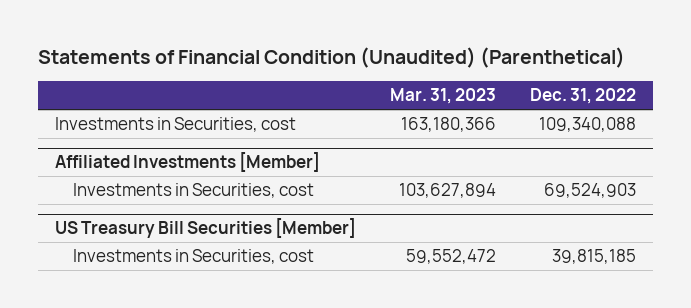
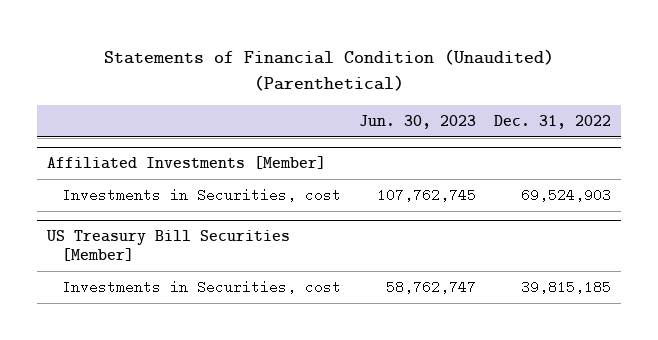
[389,88,496,105] Mar. 31, 2023 -> none
none -> [359,115,477,130] Jun. 30, 2023
[54,117,296,133] Investments in Securities, cost -> none

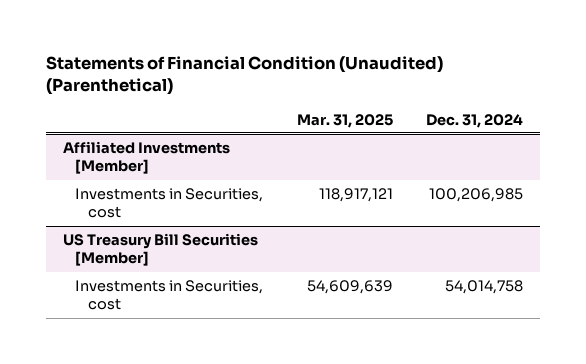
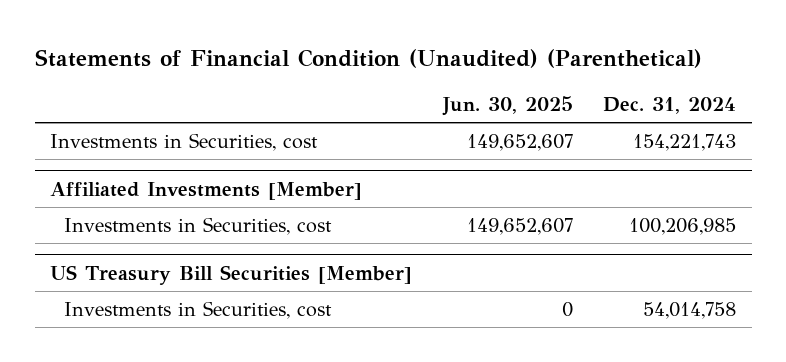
[296,113,393,128] Mar. 31, 2025 -> none
none -> [441,96,573,117] Jun. 30, 2025
none -> [50,132,319,151] Investments in Securities, cost

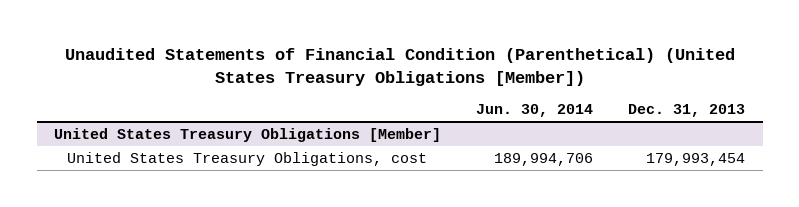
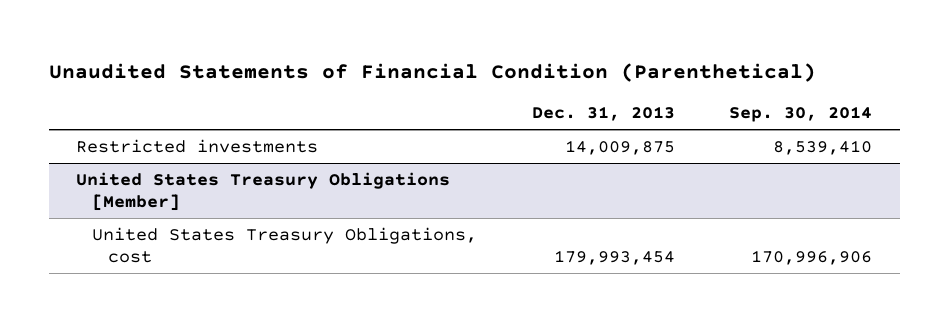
[64,47,735,86] Unaudited Statements of Financial Condition (Parenthetical) (United States Treasury Obligations [Member]) -> [48,62,816,82] Unaudited Statements of Financial Condition (Parenthetical)
[476,104,594,118] Jun. 30, 2014 -> none
none -> [729,106,873,123] Sep. 30, 2014
none -> [76,138,319,153] Restricted investments

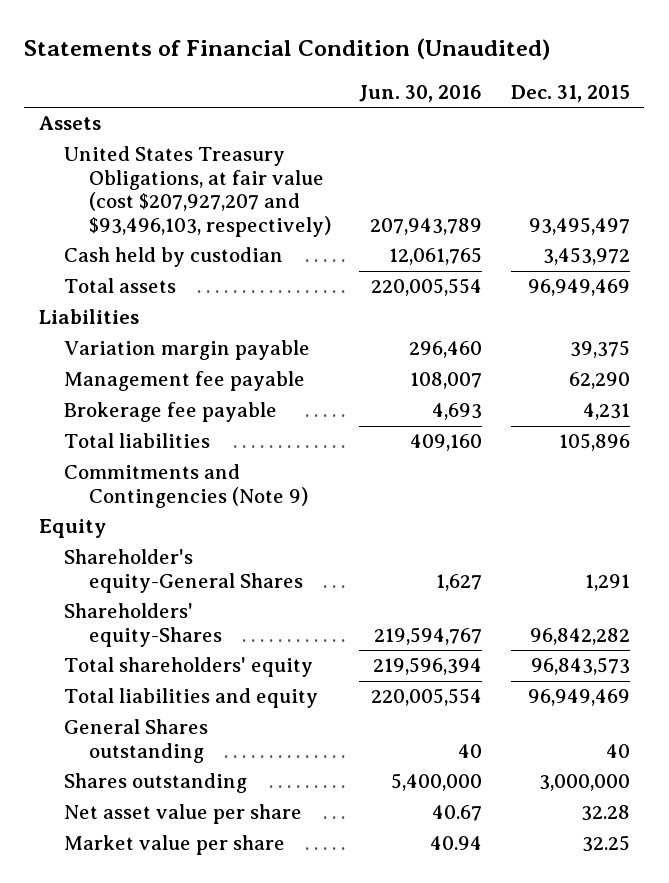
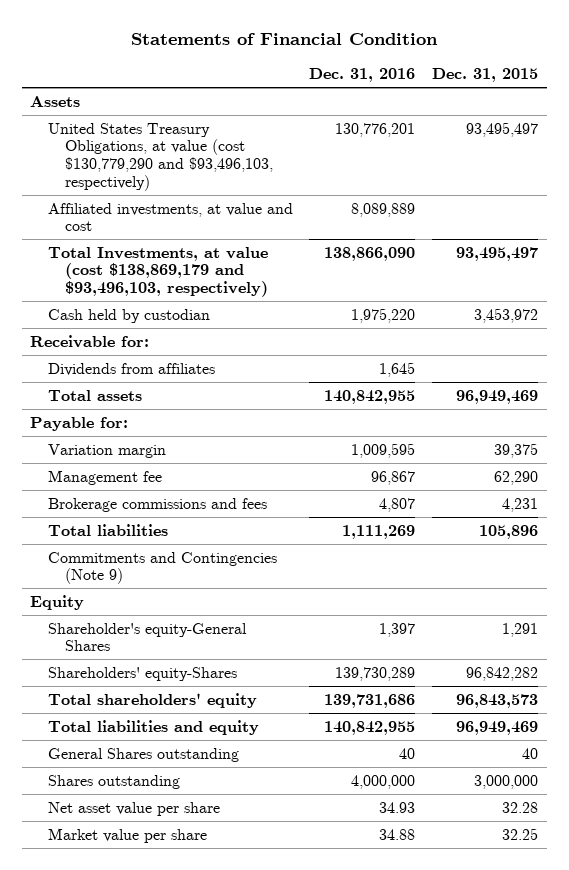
[24,38,551,61] Statements of Financial Condition (Unaudited) -> [131,33,439,46] Statements of Financial Condition
[359,84,483,102] Jun. 30, 2016 -> none
none -> [309,68,416,83] Dec. 31, 2016
[63,146,331,237] United States Treasury Obligations, at fair value (cost $207,927,207 and $93,496,103, respectively) -> [47,122,273,192] United States Treasury Obligations, at value (cost $130,779,290 and $93,496,103, respectively)
none -> [47,202,293,232] Affiliated investments, at value and cost
none -> [47,246,268,298] Total Investments, at value (cost $138,869,179 and $93,496,103, respectively)
none -> [30,334,150,348] Receivable for:
none -> [47,362,215,376] Dividends from affiliates
[38,309,139,325] Liabilities -> none
none -> [30,416,129,431] Payable for:
[63,340,310,361] Variation margin payable -> [47,443,166,458] Variation margin
[63,371,305,392] Management fee payable -> [47,469,162,485] Management fee
[63,402,277,423] Brokerage fee payable -> [47,497,267,512] Brokerage commissions and fees

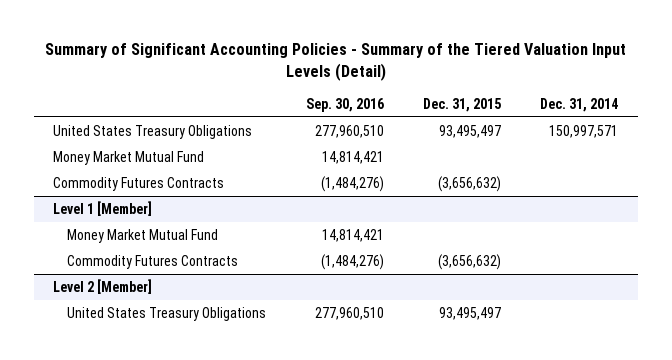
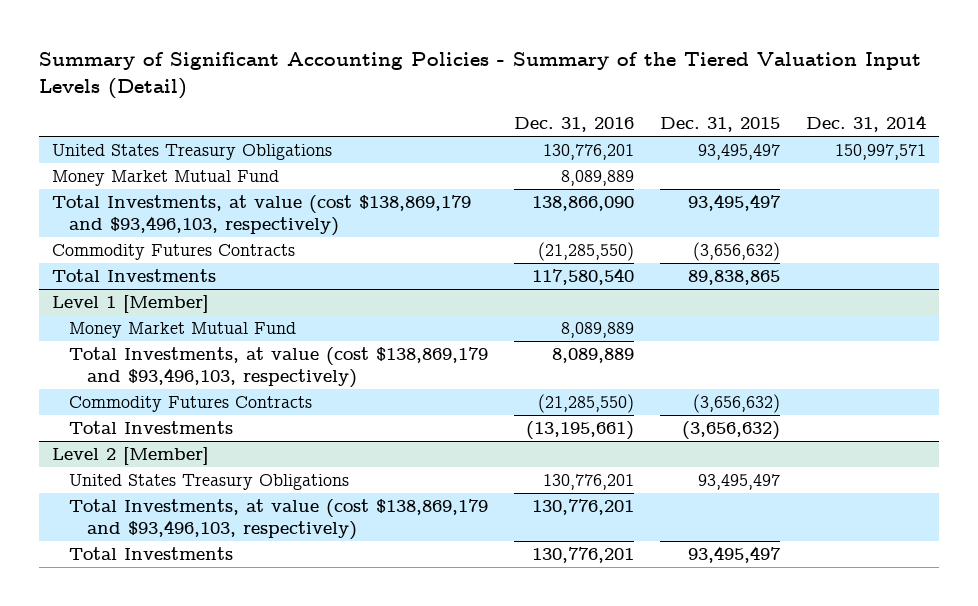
[305,97,384,112] Sep. 30, 2016 -> none
none -> [514,117,635,133] Dec. 31, 2016
none -> [52,195,472,236] Total Investments, at value (cost $138,869,179 and $93,496,103, respectively)
none -> [52,269,217,283] Total Investments
none -> [69,347,489,388] Total Investments, at value (cost $138,869,179 and $93,496,103, respectively)
none -> [69,421,234,435] Total Investments
none -> [69,499,489,540] Total Investments, at value (cost $138,869,179 and $93,496,103, respectively)
none -> [69,547,234,561] Total Investments

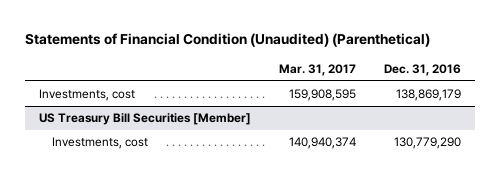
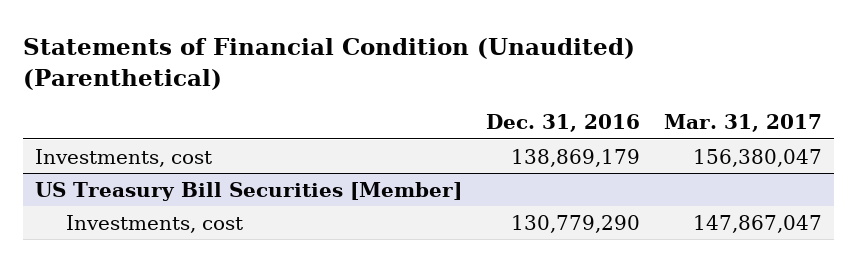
[289,89,357,102] 159,908,595 -> [693,148,823,167] 156,380,047
[289,137,357,150] 140,940,374 -> [693,214,823,233] 147,867,047

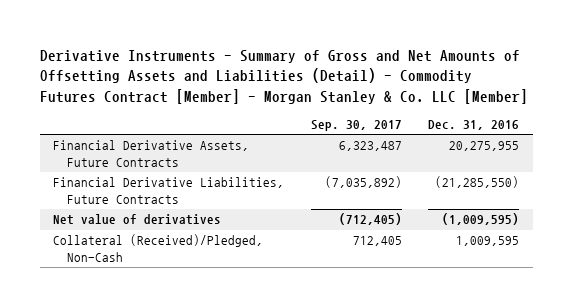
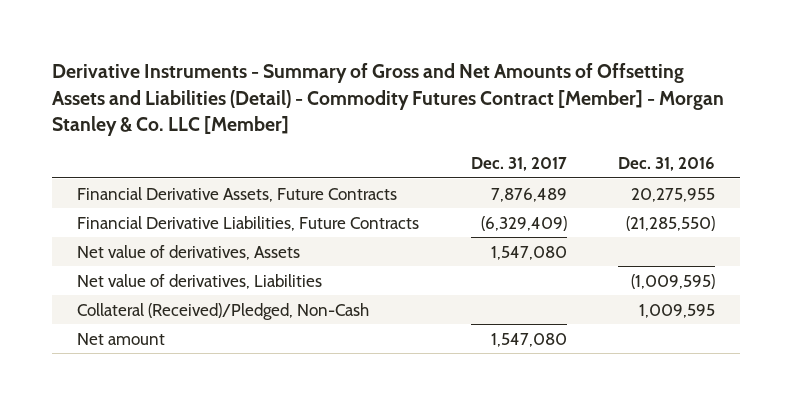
[310,120,402,132] Sep. 30, 2017 -> none
none -> [470,157,567,172] Dec. 31, 2017
none -> [77,244,301,260] Net value of derivatives, Assets
[53,214,222,226] Net value of derivatives -> [77,273,323,289] Net value of derivatives, Liabilities
none -> [77,332,166,345] Net amount

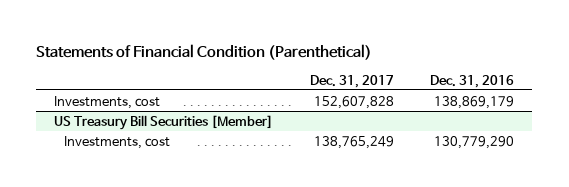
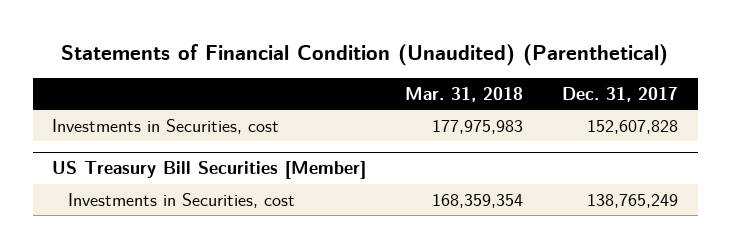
[36,43,373,60] Statements of Financial Condition (Parenthetical) -> [61,44,669,67] Statements of Financial Condition (Unaudited) (Parenthetical)
[430,74,515,88] Dec. 31, 2016 -> none
none -> [405,86,524,102] Mar. 31, 2018
[54,95,161,109] Investments, cost -> [52,118,280,134] Investments in Securities, cost
[63,135,170,149] Investments, cost -> [67,192,295,208] Investments in Securities, cost

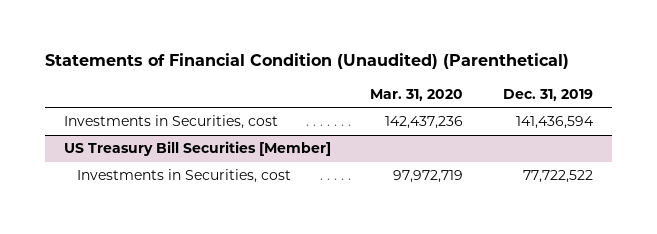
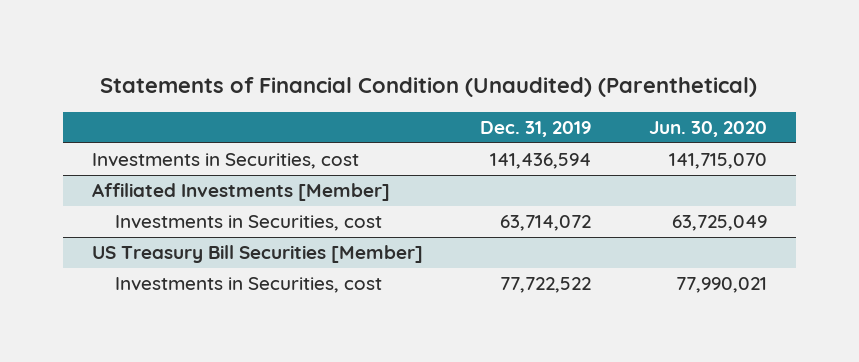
[370,88,464,101] Mar. 31, 2020 -> none
none -> [648,121,767,138] Jun. 30, 2020
none -> [91,183,390,202] Affiliated Investments [Member]
none -> [114,215,382,232] Investments in Securities, cost

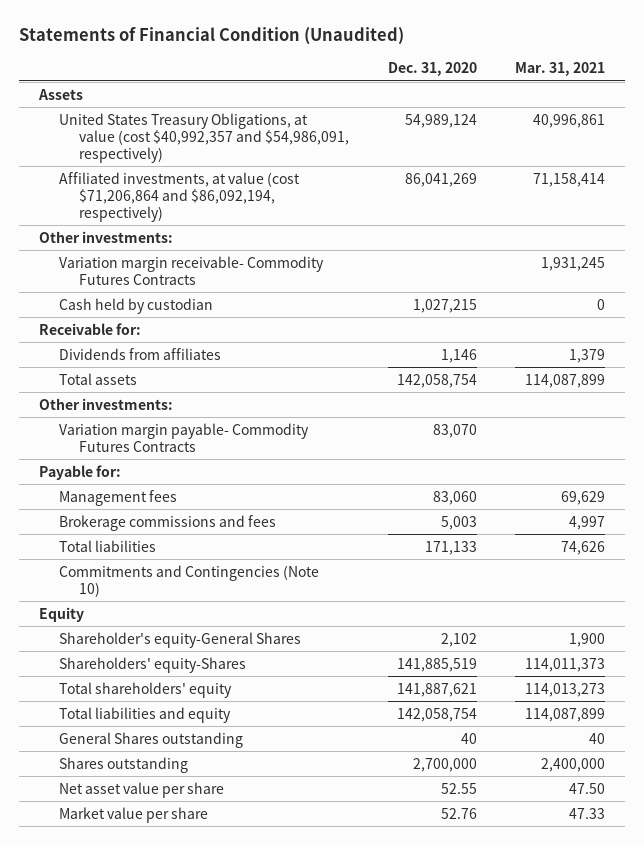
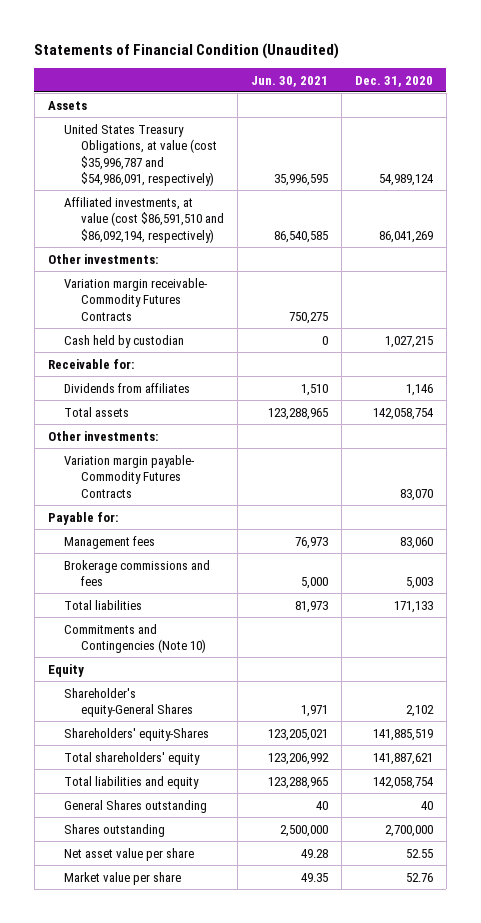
[515,62,606,77] Mar. 31, 2021 -> none
none -> [250,75,328,87] Jun. 30, 2021
[58,112,349,163] United States Treasury Obligations, at value (cost $40,992,357 and $54,986,091, respectively) -> [64,123,217,186] United States Treasury Obligations, at value (cost $35,996,787 and $54,986,091, respectively)
[58,171,300,222] Affiliated investments, at value (cost $71,206,864 and $86,092,194, respectively) -> [64,196,224,243] Affiliated investments, at value (cost $86,591,510 and $86,092,194, respectively)

